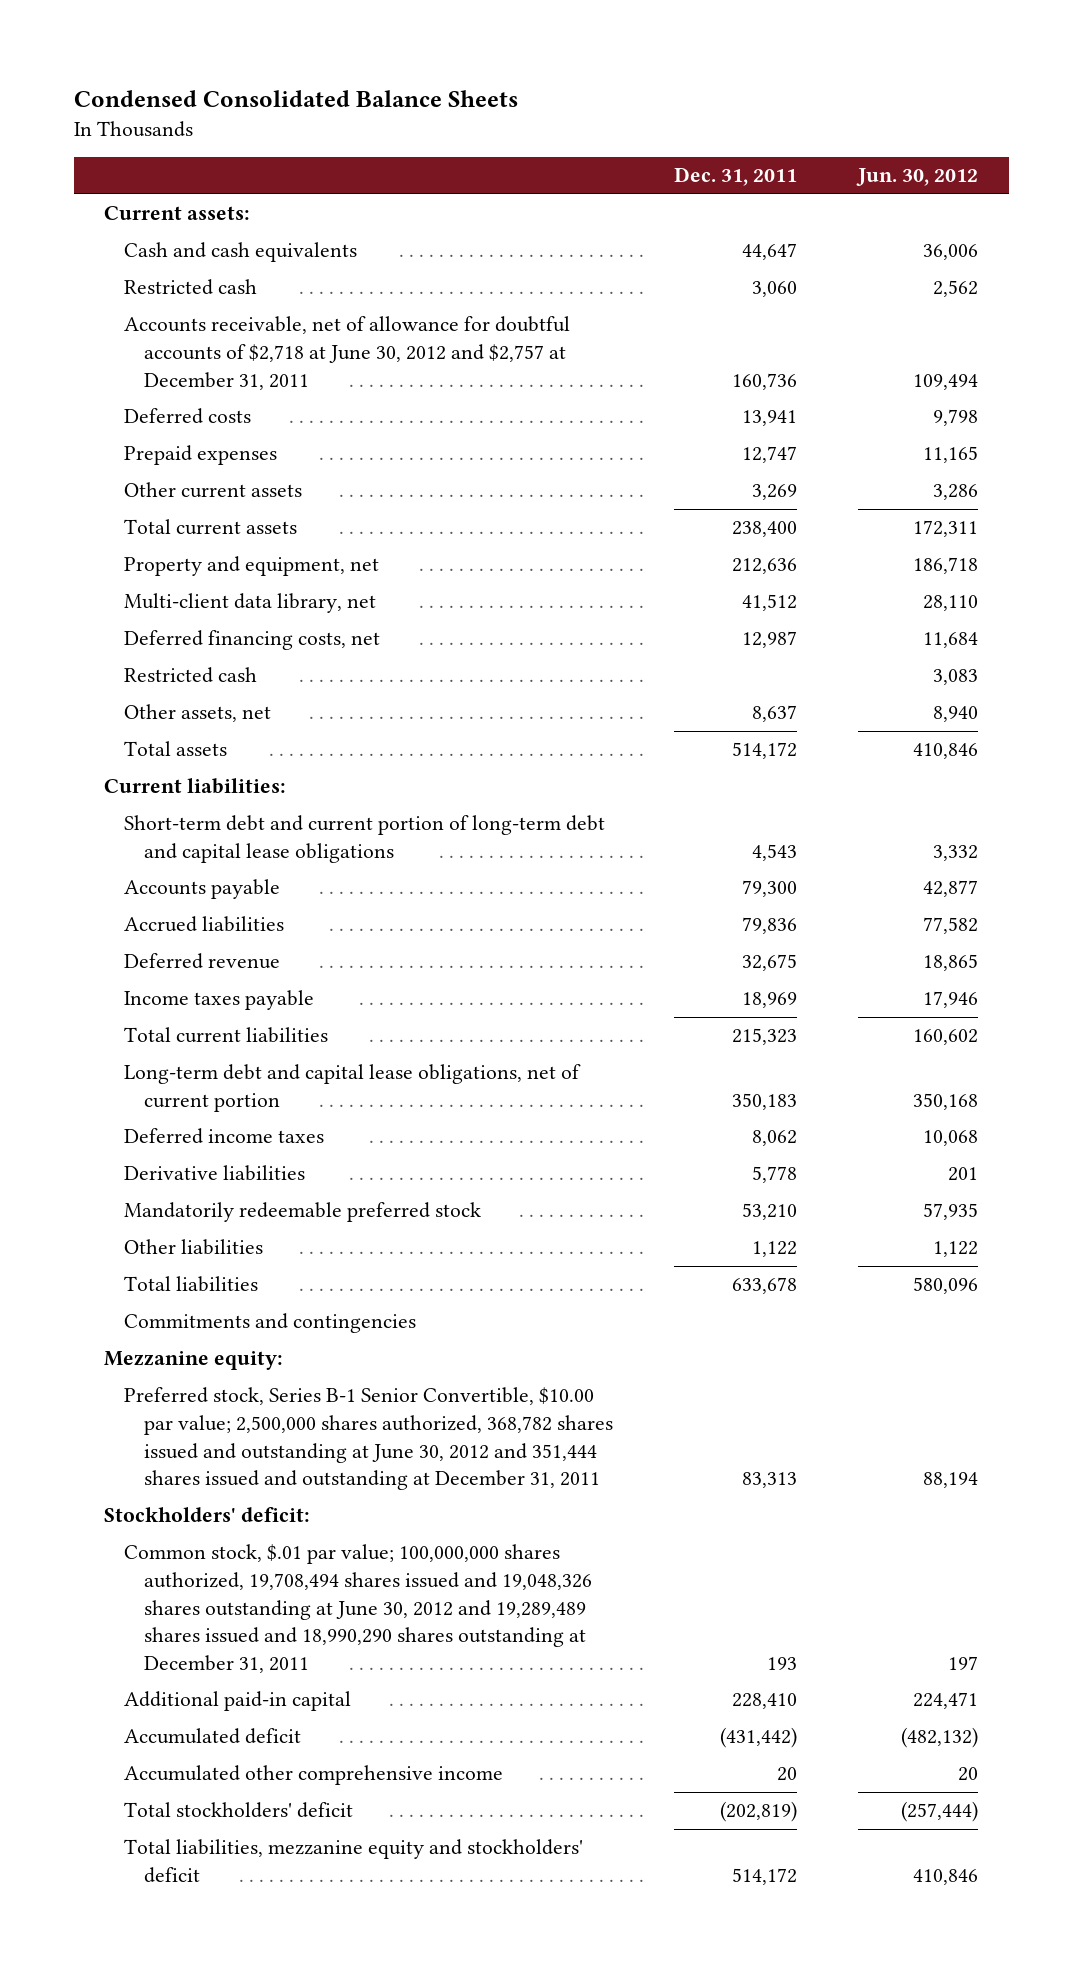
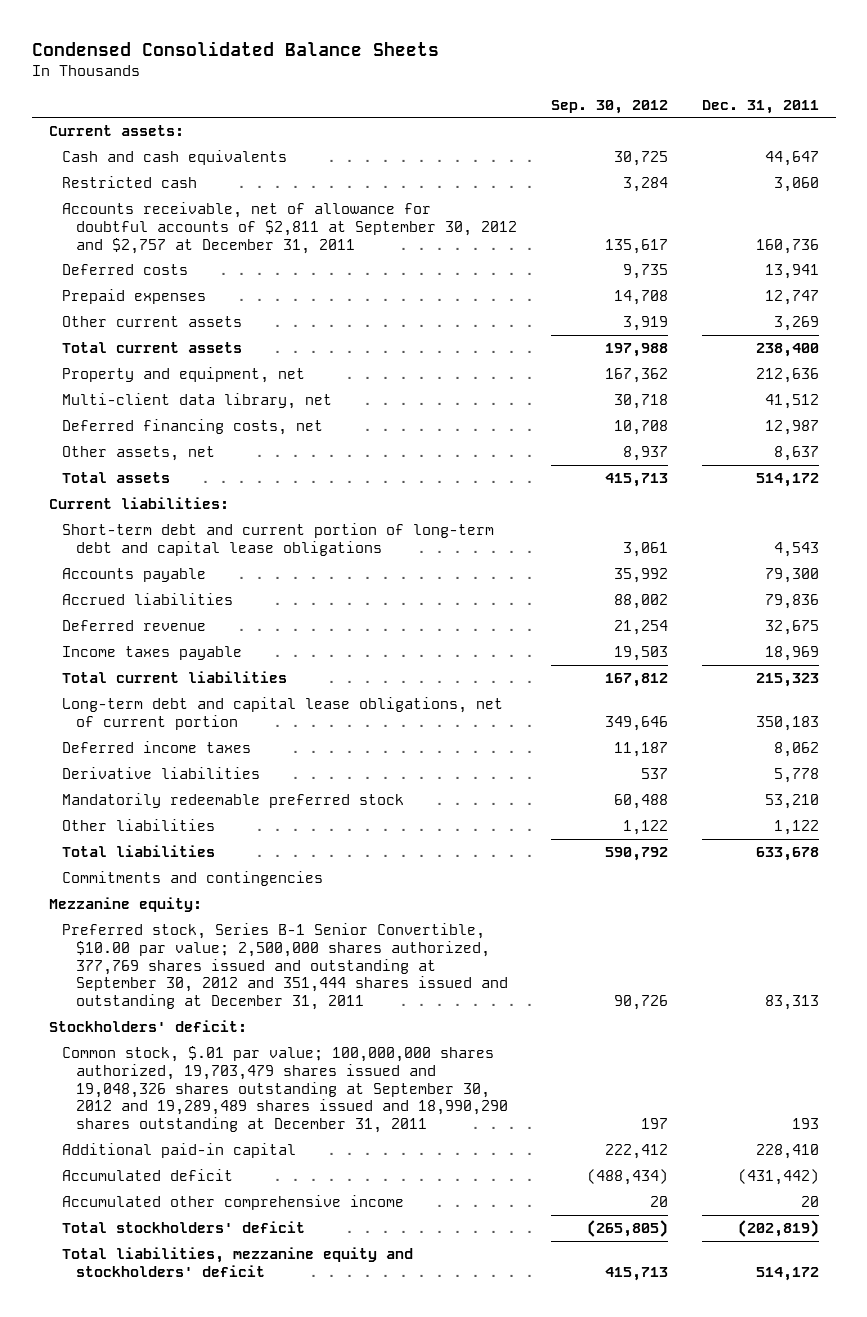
[856,168,979,187] Jun. 30, 2012 -> none
none -> [550,99,668,114] Sep. 30, 2012
[124,316,571,390] Accounts receivable, net of allowance for doubtful accounts of $2,718 at June 30, 2012 and $2,757 at December 31, 2011 -> [62,202,517,254] Accounts receivable, net of allowance for doubtful accounts of $2,811 at September 30, 2012 and $2,757 at December 31, 2011
[124,667,258,684] Restricted cash -> none
[124,1387,614,1491] Preferred stock, Series B-1 Senior Convertible, $10.00 par value; 2,500,000 shares authorized, 368,782 shares issued and outstanding at June 30, 2012 and 351,444 shares issued and outstanding at December 31, 2011 -> [62,923,508,1011] Preferred stock, Series B-1 Senior Convertible, $10.00 par value; 2,500,000 shares authorized, 377,769 shares issued and outstanding at September 30, 2012 and 351,444 shares issued and outstanding at December 31, 2011
[124,1544,593,1674] Common stock, $.01 par value; 100,000,000 shares authorized, 19,708,494 shares issued and 19,048,326 shares outstanding at June 30, 2012 and 19,289,489 shares issued and 18,990,290 shares outstanding at December 31, 2011 -> [62,1046,508,1134] Common stock, $.01 par value; 100,000,000 shares authorized, 19,703,479 shares issued and 19,048,326 shares outstanding at September 30, 2012 and 19,289,489 shares issued and 18,990,290 shares outstanding at December 31, 2011

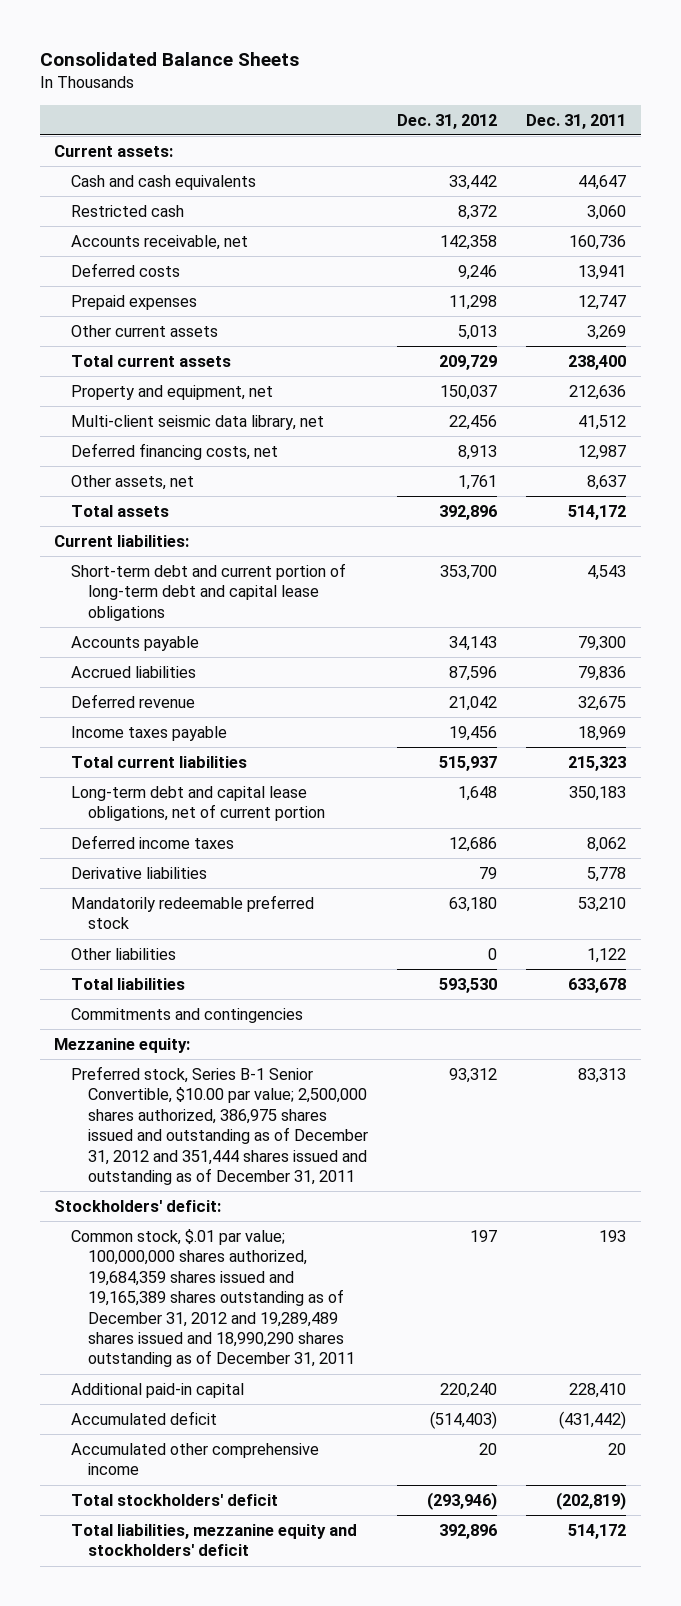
[31,40,439,56] Condensed Consolidated Balance Sheets -> [39,51,299,66] Consolidated Balance Sheets
[550,99,668,114] Sep. 30, 2012 -> none
none -> [396,113,497,129] Dec. 31, 2012
[62,202,517,254] Accounts receivable, net of allowance for doubtful accounts of $2,811 at September 30, 2012 and $2,757 at December 31, 2011 -> [71,235,249,251] Accounts receivable, net
[62,393,333,410] Multi-client data library, net -> [71,415,325,431] Multi-client seismic data library, net
[62,923,508,1011] Preferred stock, Series B-1 Senior Convertible, $10.00 par value; 2,500,000 shares authorized, 377,769 shares issued and outstanding at September 30, 2012 and 351,444 shares issued and outstanding at December 31, 2011 -> [71,1066,368,1186] Preferred stock, Series B-1 Senior Convertible, $10.00 par value; 2,500,000 shares authorized, 386,975 shares issued and outstanding as of December 31, 2012 and 351,444 shares issued and outstanding as of December 31, 2011
[62,1046,508,1134] Common stock, $.01 par value; 100,000,000 shares authorized, 19,703,479 shares issued and 19,048,326 shares outstanding at September 30, 2012 and 19,289,489 shares issued and 18,990,290 shares outstanding at December 31, 2011 -> [71,1229,355,1368] Common stock, $.01 par value; 100,000,000 shares authorized, 19,684,359 shares issued and 19,165,389 shares outstanding as of December 31, 2012 and 19,289,489 shares issued and 18,990,290 shares outstanding as of December 31, 2011

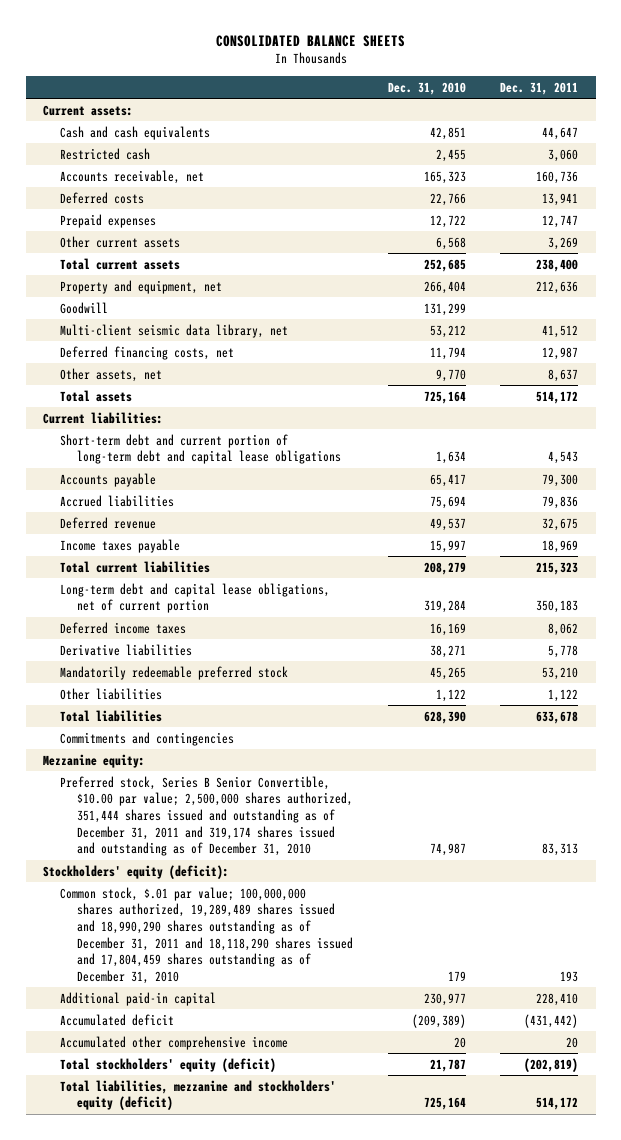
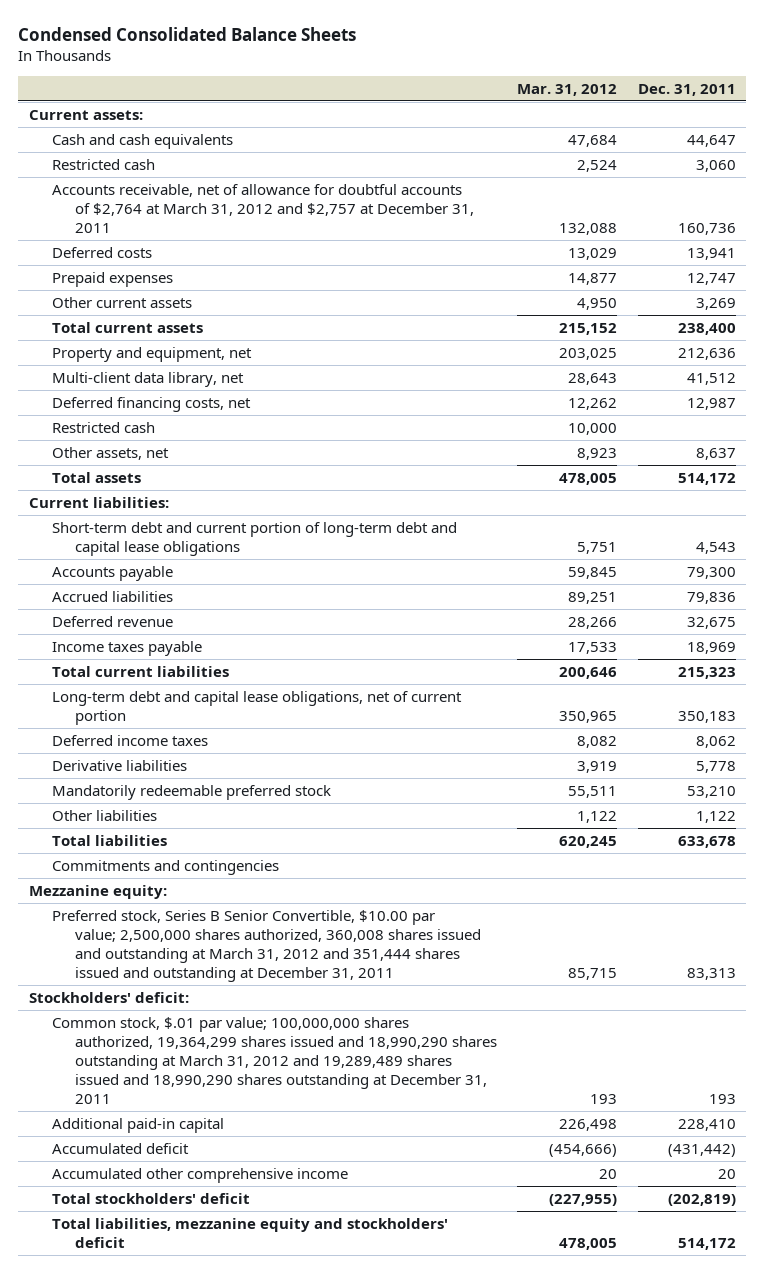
[215,34,405,47] CONSOLIDATED BALANCE SHEETS -> [18,27,357,42] Condensed Consolidated Balance Sheets
[387,81,466,95] Dec. 31, 2010 -> none
none -> [517,83,618,96] Mar. 31, 2012
[60,169,205,184] Accounts receivable, net -> [51,183,474,233] Accounts receivable, net of allowance for doubtful accounts of $2,764 at March 31, 2012 and $2,757 at December 31, 2011
[60,301,109,314] Goodwill -> none
[60,323,289,338] Multi-client seismic data library, net -> [51,371,244,387] Multi-client data library, net
none -> [51,421,155,433] Restricted cash
[60,775,354,857] Preferred stock, Series B Senior Convertible, $10.00 par value; 2,500,000 shares authorized, 351,444 shares issued and outstanding as of December 31, 2011 and 319,174 shares issued and outstanding as of December 31, 2010 -> [51,909,481,983] Preferred stock, Series B Senior Convertible, $10.00 par value; 2,500,000 shares authorized, 360,008 shares issued and outstanding at March 31, 2012 and 351,444 shares issued and outstanding at December 31, 2011
[42,864,229,879] Stockholders' equity (deficit): -> [28,991,189,1003] Stockholders' deficit:
[60,886,354,984] Common stock, $.01 par value; 100,000,000 shares authorized, 19,289,489 shares issued and 18,990,290 shares outstanding as of December 31, 2011 and 18,118,290 shares issued and 17,804,459 shares outstanding as of December 31, 2010 -> [51,1016,497,1105] Common stock, $.01 par value; 100,000,000 shares authorized, 19,364,299 shares issued and 18,990,290 shares outstanding at March 31, 2012 and 19,289,489 shares issued and 18,990,290 shares outstanding at December 31, 2011
[60,1057,277,1072] Total stockholders' equity (deficit) -> [51,1192,250,1204] Total stockholders' deficit
[60,1079,337,1111] Total liabilities, mezzanine and stockholders' equity (deficit) -> [51,1217,448,1248] Total liabilities, mezzanine equity and stockholders' deficit

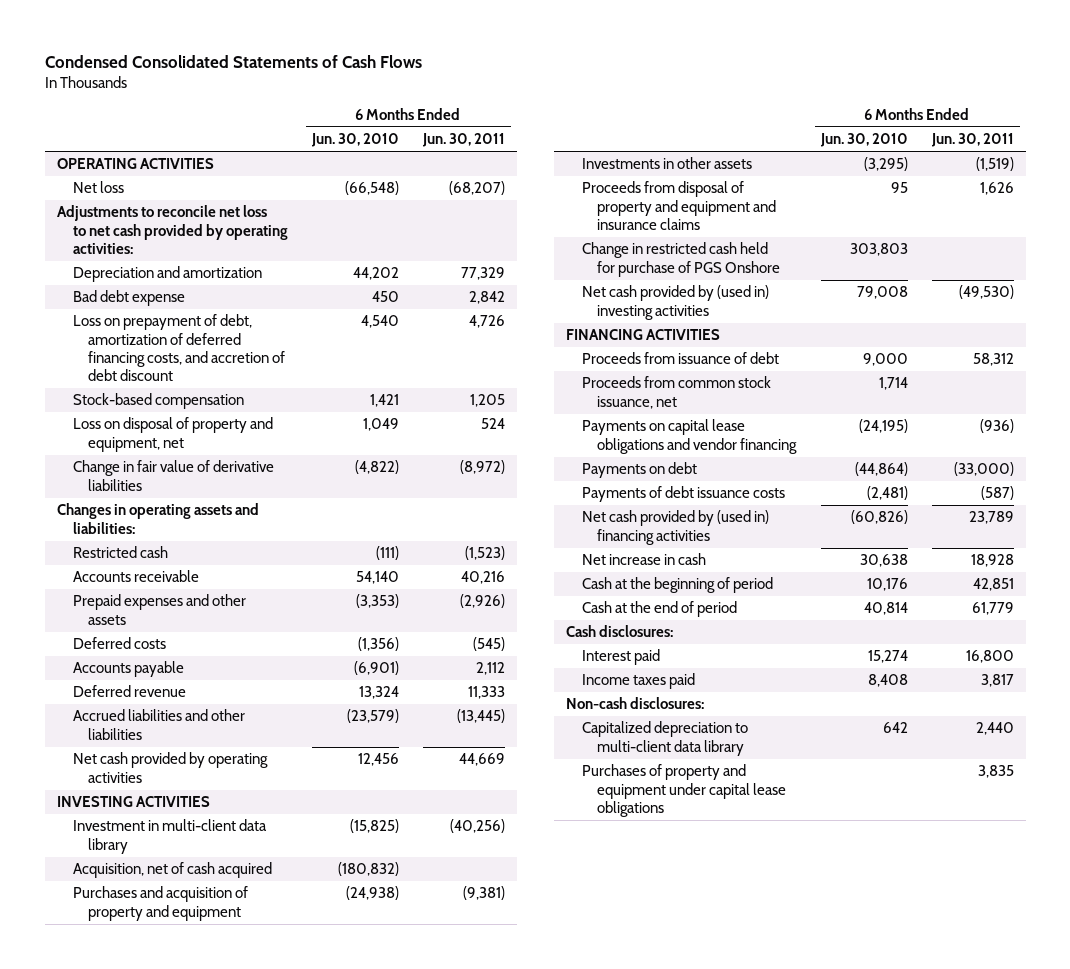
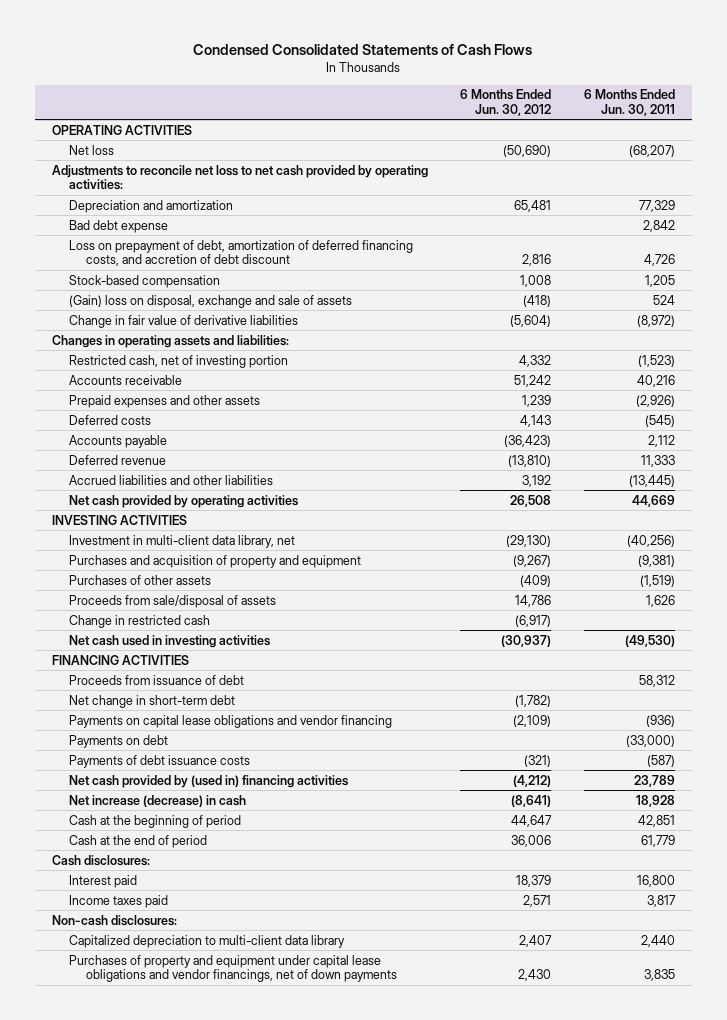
[310,133,399,148] Jun. 30, 2010 -> none
none -> [460,89,552,117] 6 Months Ended Jun. 30, 2012
[72,417,273,452] Loss on disposal of property and equipment, net -> [68,294,352,308] (Gain) loss on disposal, exchange and sale of assets
[72,546,168,559] Restricted cash -> [68,354,288,368] Restricted cash, net of investing portion
[72,862,272,879] Acquisition, net of cash acquired -> none
[72,819,267,854] Investment in multi-client data library -> [68,534,295,548] Investment in multi-client data library, net
[581,157,752,170] Investments in other assets -> [68,574,211,585] Purchases of other assets
[581,181,777,230] Proceeds from disposal of property and equipment and insurance claims -> [68,594,276,608] Proceeds from sale/disposal of assets
[581,242,781,277] Change in restricted cash held for purchase of PGS Onshore -> [68,614,210,628] Change in restricted cash
[581,285,769,320] Net cash provided by (used in) investing activities -> [68,634,270,648] Net cash used in investing activities
[581,376,771,409] Proceeds from common stock issuance, net -> none
none -> [68,694,235,708] Net change in short-term debt
[581,553,706,566] Net increase in cash -> [68,794,246,807] Net increase (decrease) in cash
[581,764,787,817] Purchases of property and equipment under capital lease obligations -> [68,954,398,983] Purchases of property and equipment under capital lease obligations and vendor financings, net of down payments

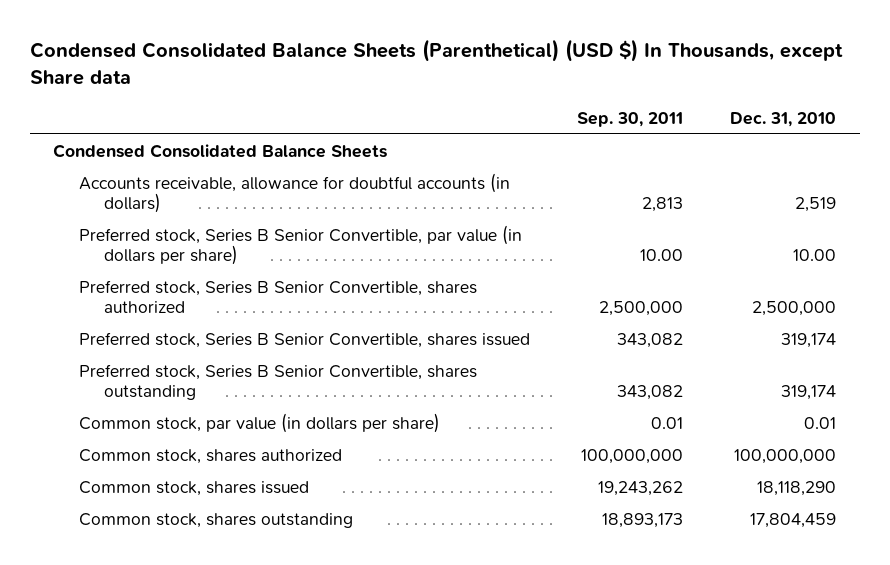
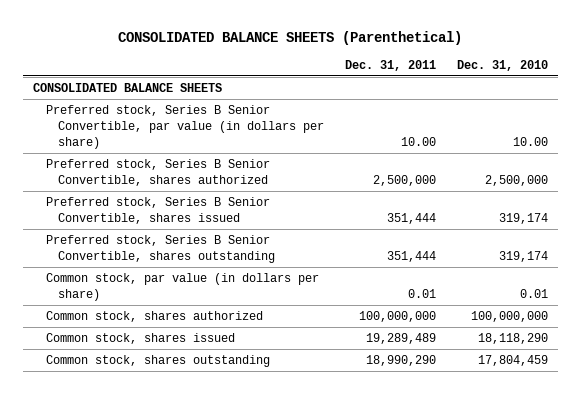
[29,38,843,86] Condensed Consolidated Balance Sheets (Parenthetical) (USD $) In Thousands, except Share data -> [118,30,463,45] CONSOLIDATED BALANCE SHEETS (Parenthetical)
[577,111,684,127] Sep. 30, 2011 -> none
none -> [345,59,437,71] Dec. 31, 2011
[78,172,510,214] Accounts receivable, allowance for doubtful accounts (in dollars) -> none
[53,143,388,158] Condensed Consolidated Balance Sheets -> [33,83,223,93] CONSOLIDATED BALANCE SHEETS

